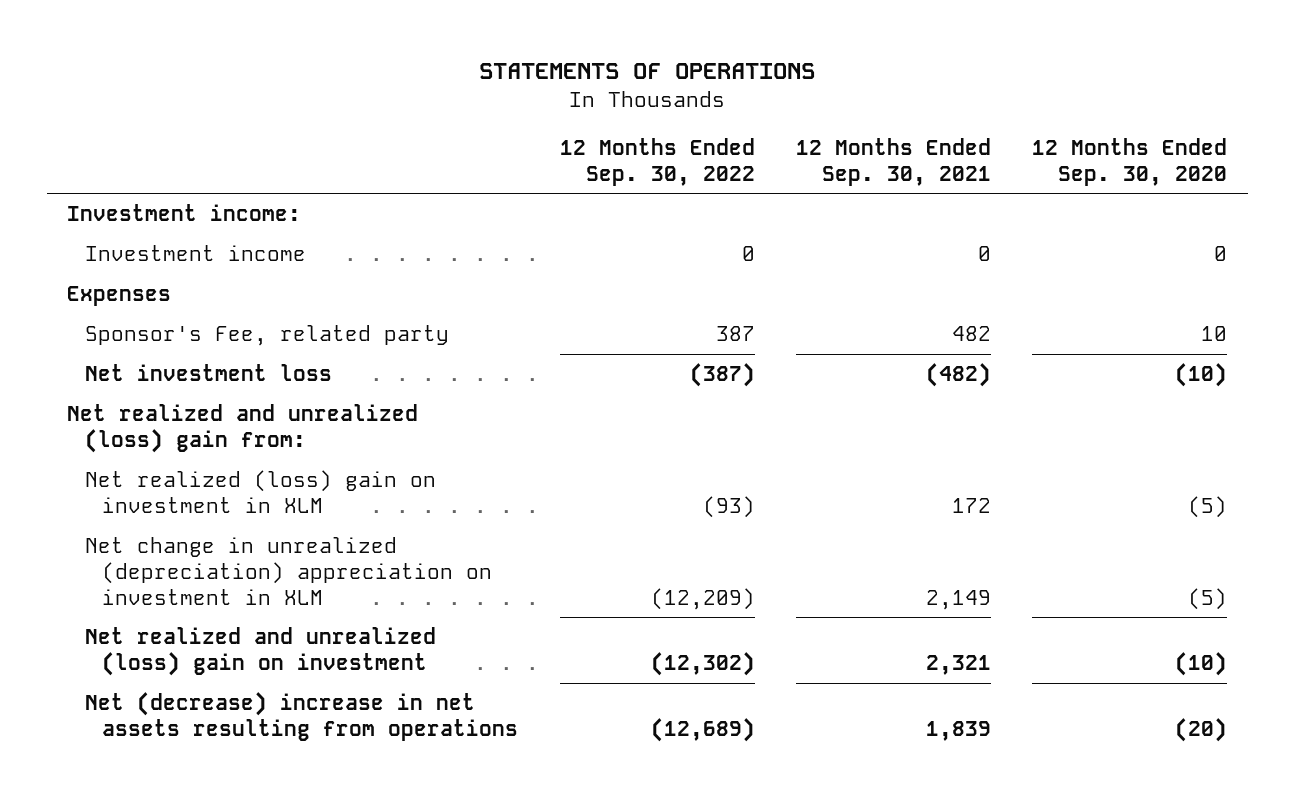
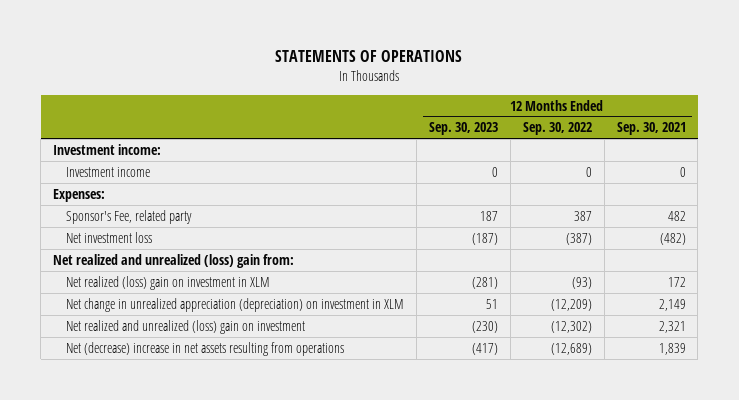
[1032,137,1228,186] 12 Months Ended Sep. 30, 2020 -> none
none -> [429,122,499,136] Sep. 30, 2023
[67,286,172,307] Expenses -> [53,188,106,202] Expenses:
[84,537,493,605] Net change in unrealized (depreciation) appreciation on investment in XLM -> [66,297,405,312] Net change in unrealized appreciation (depreciation) on investment in XLM

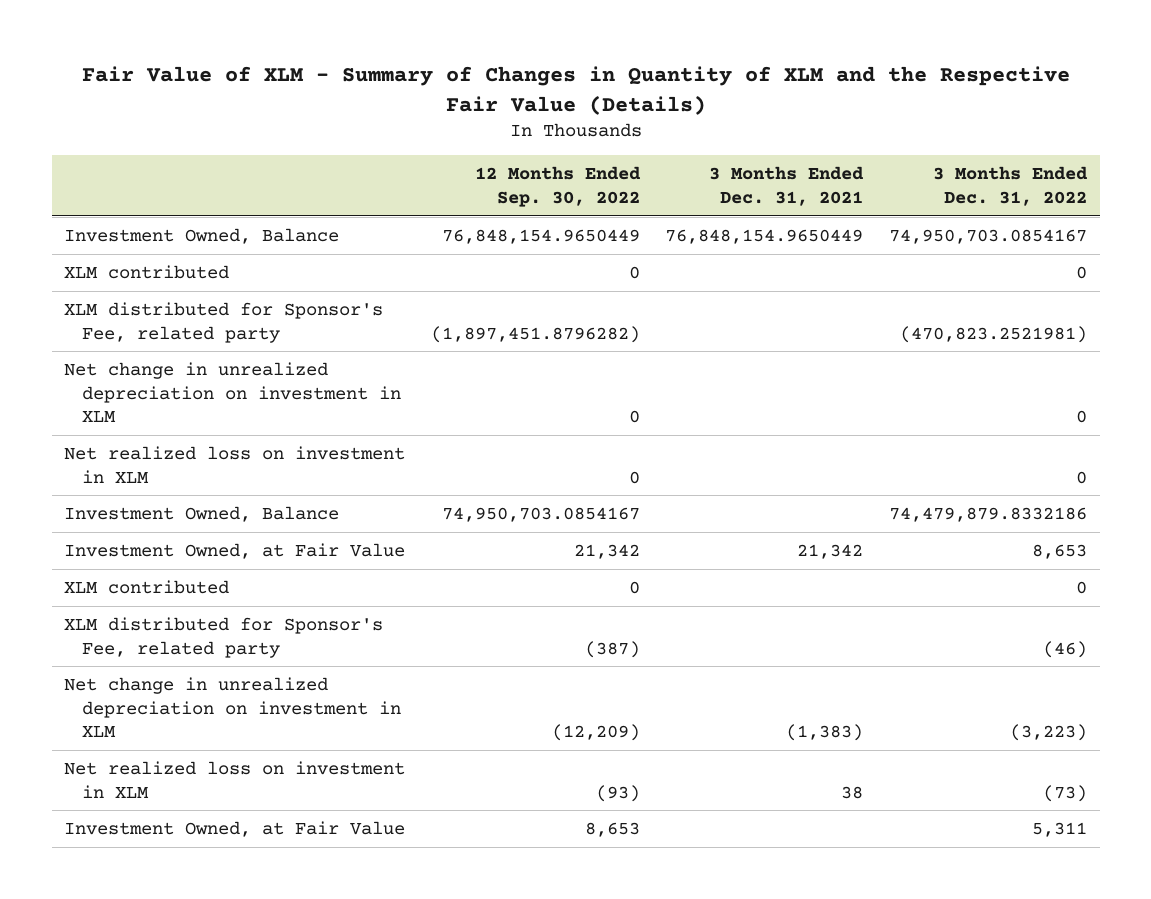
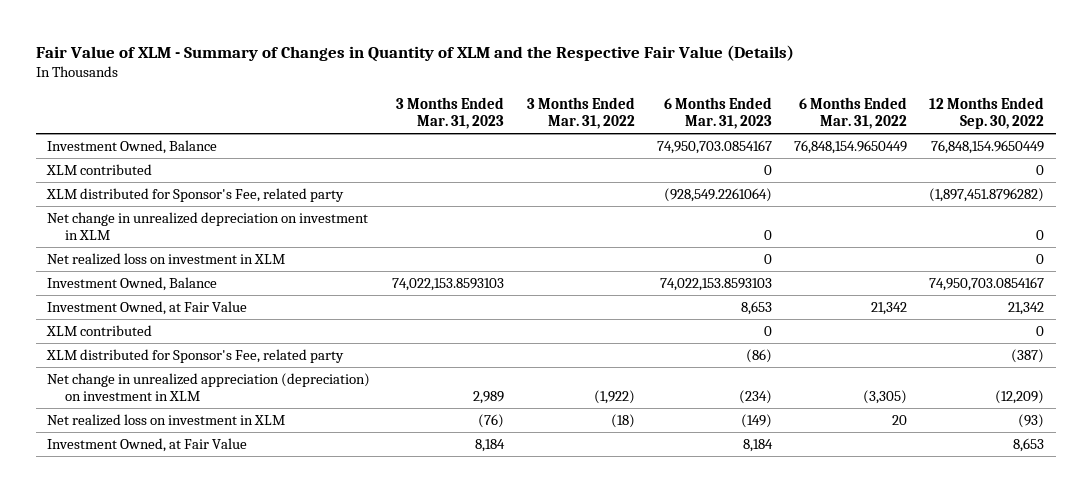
[709,166,865,206] 3 Months Ended Dec. 31, 2021 -> none
[932,166,1088,206] 3 Months Ended Dec. 31, 2022 -> none
none -> [396,96,505,129] 3 Months Ended Mar. 31, 2023
none -> [526,96,635,129] 3 Months Ended Mar. 31, 2022
none -> [663,96,772,129] 6 Months Ended Mar. 31, 2023
none -> [799,96,908,129] 6 Months Ended Mar. 31, 2022
[64,676,401,738] Net change in unrealized depreciation on investment in XLM -> [47,372,371,402] Net change in unrealized appreciation (depreciation) on investment in XLM

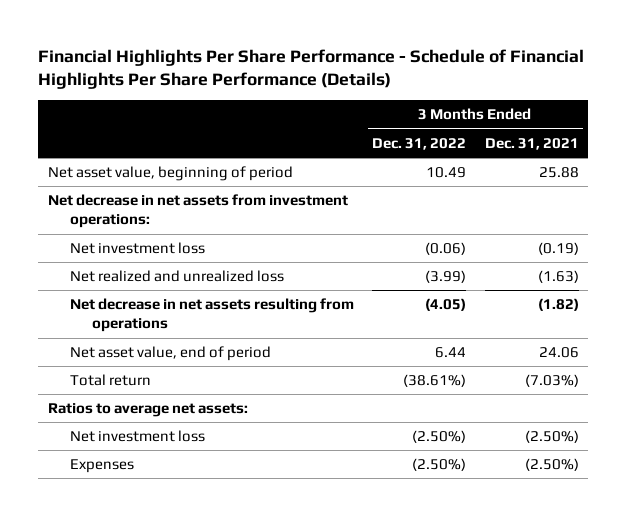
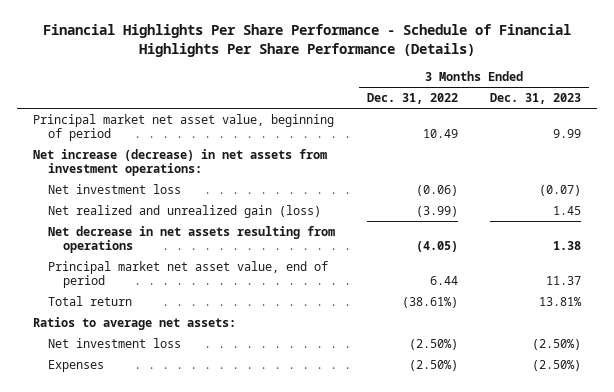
[484,137,579,150] Dec. 31, 2021 -> none
none -> [490,93,582,105] Dec. 31, 2023
[47,166,293,182] Net asset value, beginning of period -> [32,113,334,142] Principal market net asset value, beginning of period
[47,194,348,229] Net decrease in net assets from investment operations: -> [32,148,327,177] Net increase (decrease) in net assets from investment operations:
[69,270,284,283] Net realized and unrealized loss -> [47,204,321,218] Net realized and unrealized gain (loss)
[69,346,271,362] Net asset value, end of period -> [47,260,328,289] Principal market net asset value, end of period

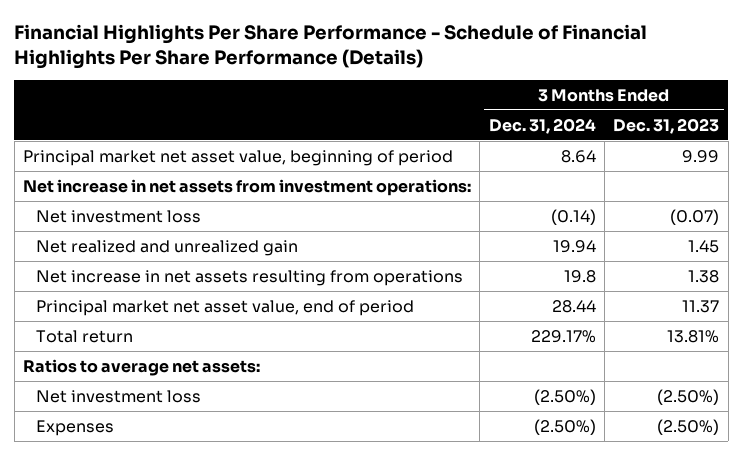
[367,93,459,105] Dec. 31, 2022 -> none
none -> [488,117,596,134] Dec. 31, 2024
[32,148,327,177] Net increase (decrease) in net assets from investment operations: -> [22,178,471,196] Net increase in net assets from investment operations:
[47,204,321,218] Net realized and unrealized gain (loss) -> [35,239,298,256] Net realized and unrealized gain
[47,225,335,254] Net decrease in net assets resulting from operations -> [35,269,463,286] Net increase in net assets resulting from operations

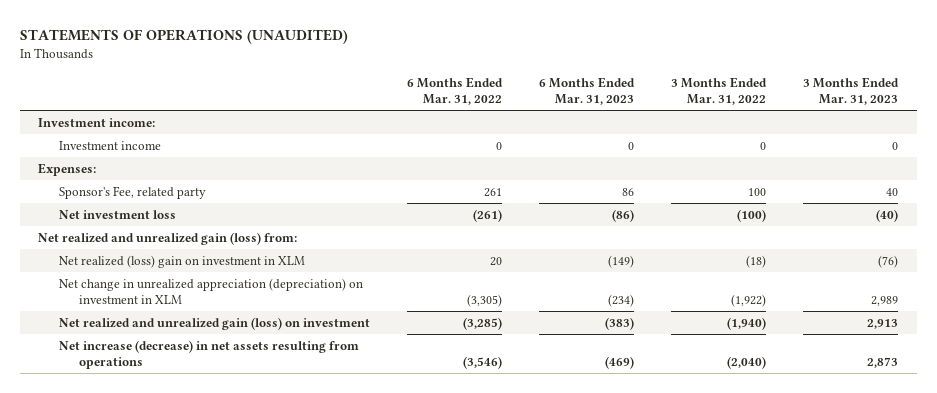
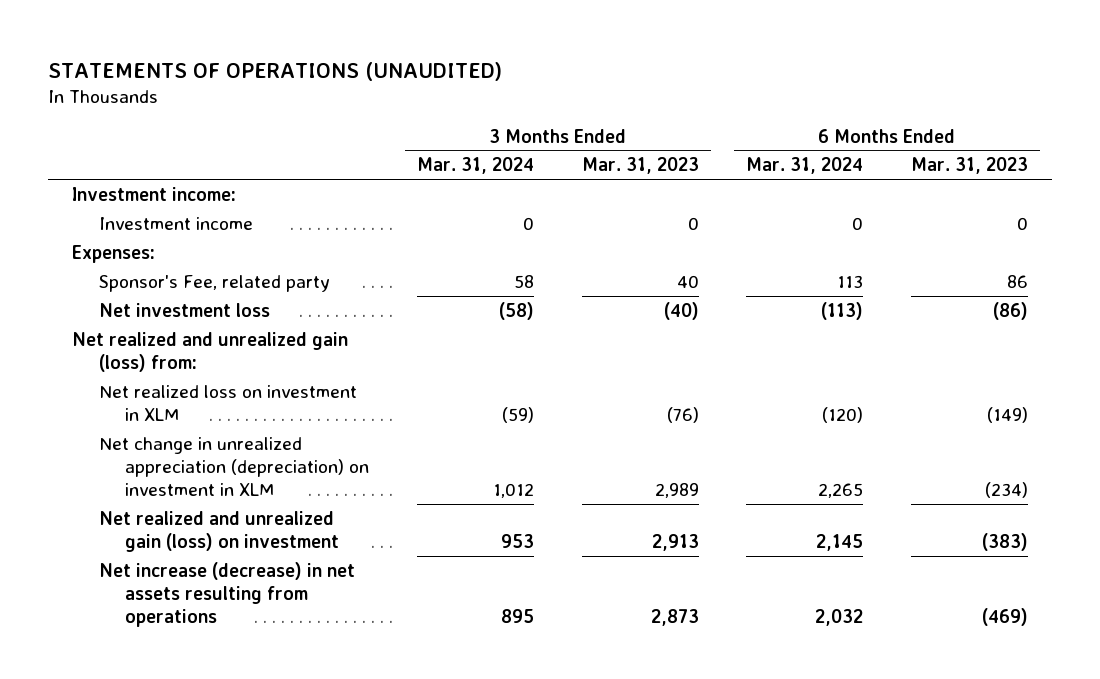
[406,76,503,105] 6 Months Ended Mar. 31, 2022 -> none
[671,76,768,105] 3 Months Ended Mar. 31, 2022 -> none
none -> [416,157,534,175] Mar. 31, 2024
none -> [746,157,864,175] Mar. 31, 2024
[58,254,305,268] Net realized (loss) gain on investment in XLM -> [98,384,357,422] Net realized loss on investment in XLM

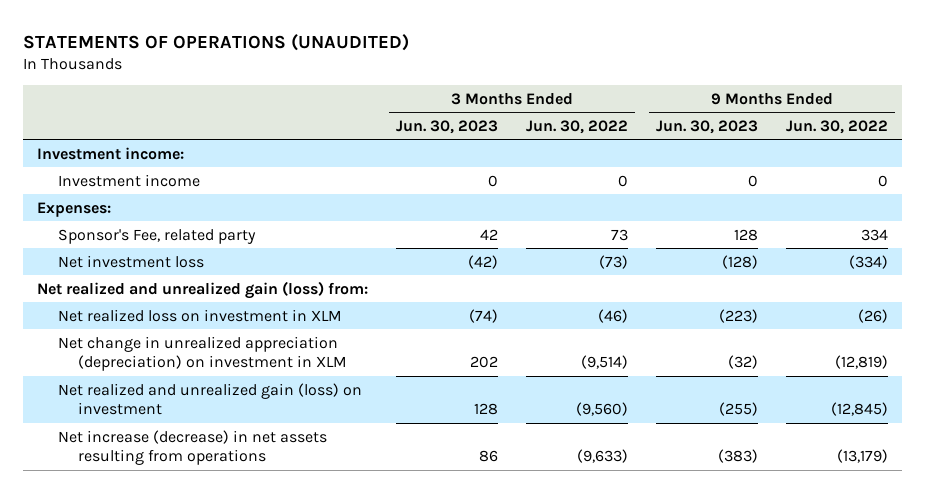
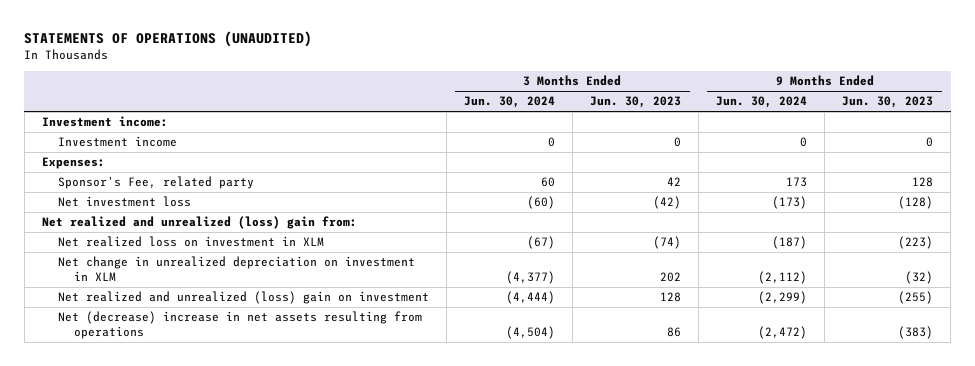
[526,119,629,134] Jun. 30, 2022 -> none
[786,119,889,134] Jun. 30, 2022 -> none
none -> [463,96,555,109] Jun. 30, 2024
none -> [716,96,808,109] Jun. 30, 2024
[36,280,368,299] Net realized and unrealized gain (loss) from: -> [41,216,357,230] Net realized and unrealized (loss) gain from:
[57,335,348,372] Net change in unrealized appreciation (depreciation) on investment in XLM -> [57,256,415,282] Net change in unrealized depreciation on investment in XLM
[57,382,362,416] Net realized and unrealized gain (loss) on investment -> [57,291,429,305] Net realized and unrealized (loss) gain on investment
[57,429,327,466] Net increase (decrease) in net assets resulting from operations -> [57,311,422,340] Net (decrease) increase in net assets resulting from operations

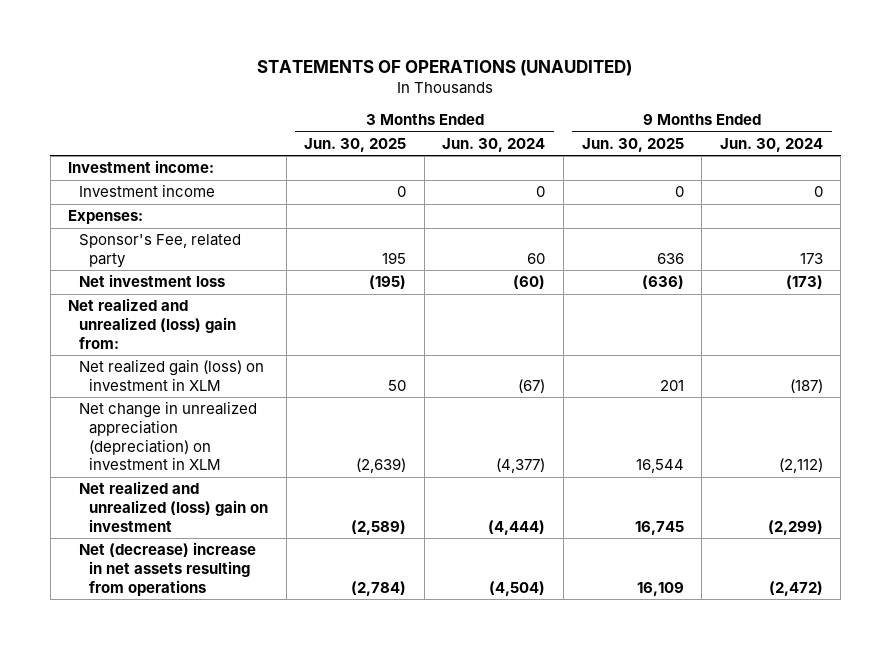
[590,96,682,109] Jun. 30, 2023 -> none
[842,96,934,109] Jun. 30, 2023 -> none
none -> [304,137,407,152] Jun. 30, 2025
none -> [581,137,684,152] Jun. 30, 2025
[57,236,324,248] Net realized loss on investment in XLM -> [78,359,264,391] Net realized gain (loss) on investment in XLM
[57,256,415,282] Net change in unrealized depreciation on investment in XLM -> [78,401,257,471] Net change in unrealized appreciation (depreciation) on investment in XLM

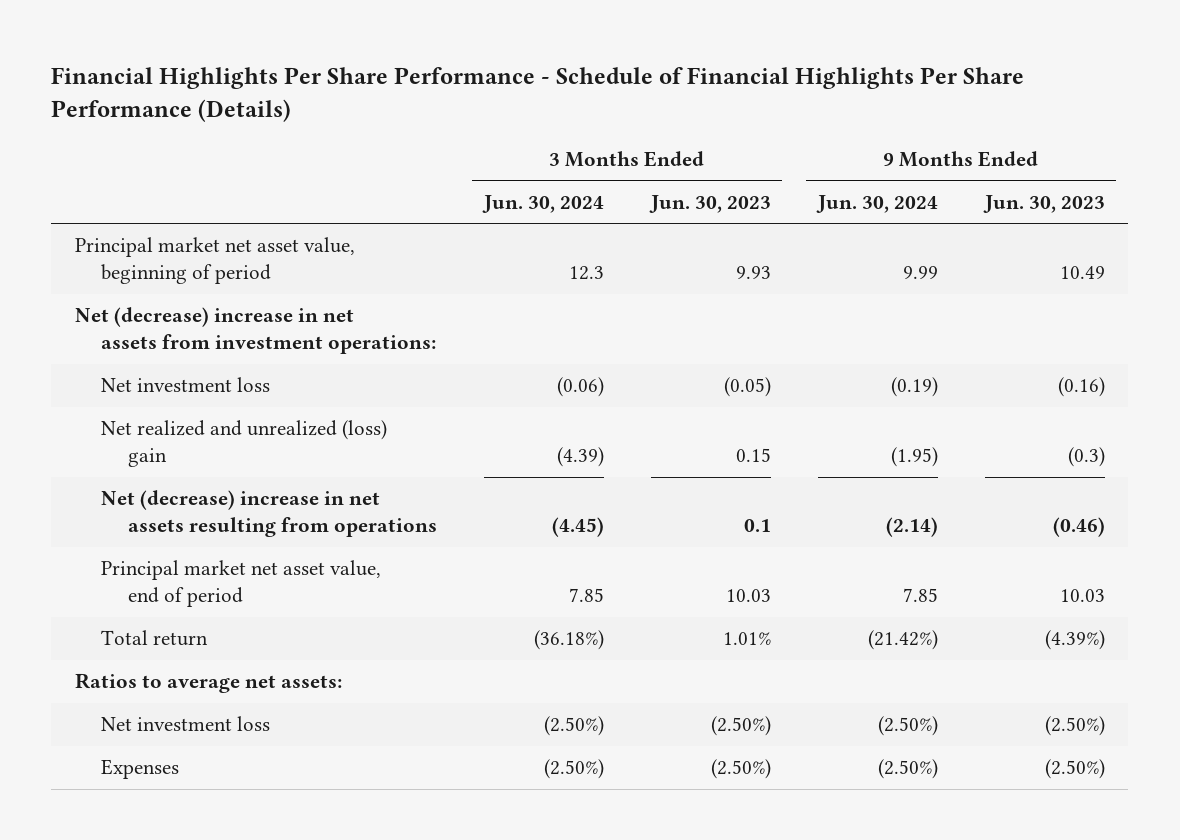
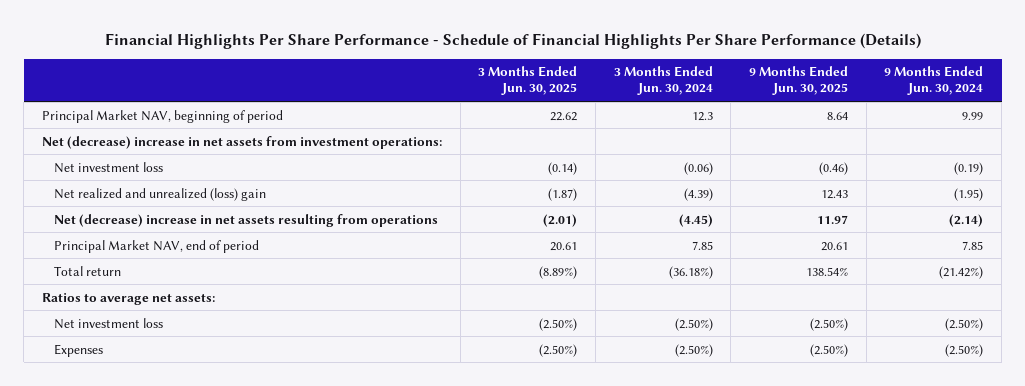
[648,194,771,213] Jun. 30, 2023 -> none
[982,194,1105,213] Jun. 30, 2023 -> none
none -> [478,66,578,96] 3 Months Ended Jun. 30, 2025
none -> [749,66,849,96] 9 Months Ended Jun. 30, 2025
[74,237,355,285] Principal market net asset value, beginning of period -> [41,109,283,123] Principal Market NAV, beginning of period
[101,560,382,608] Principal market net asset value, end of period -> [53,239,259,253] Principal Market NAV, end of period

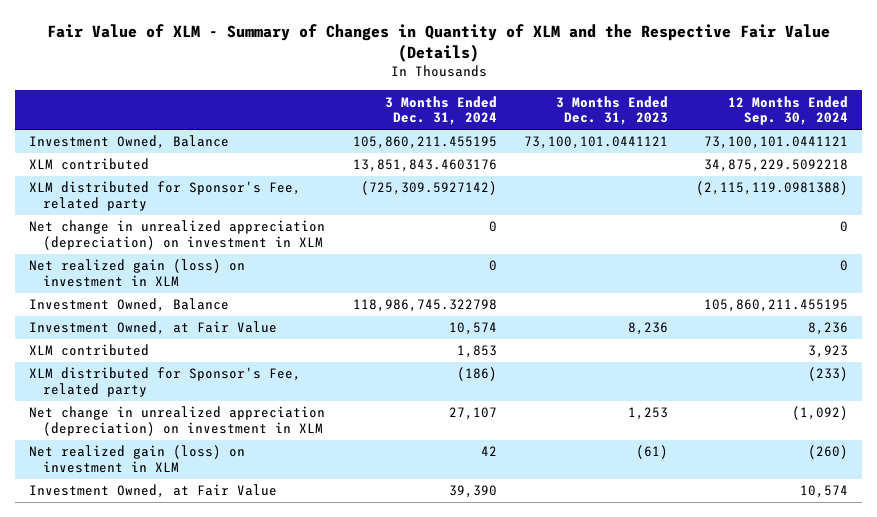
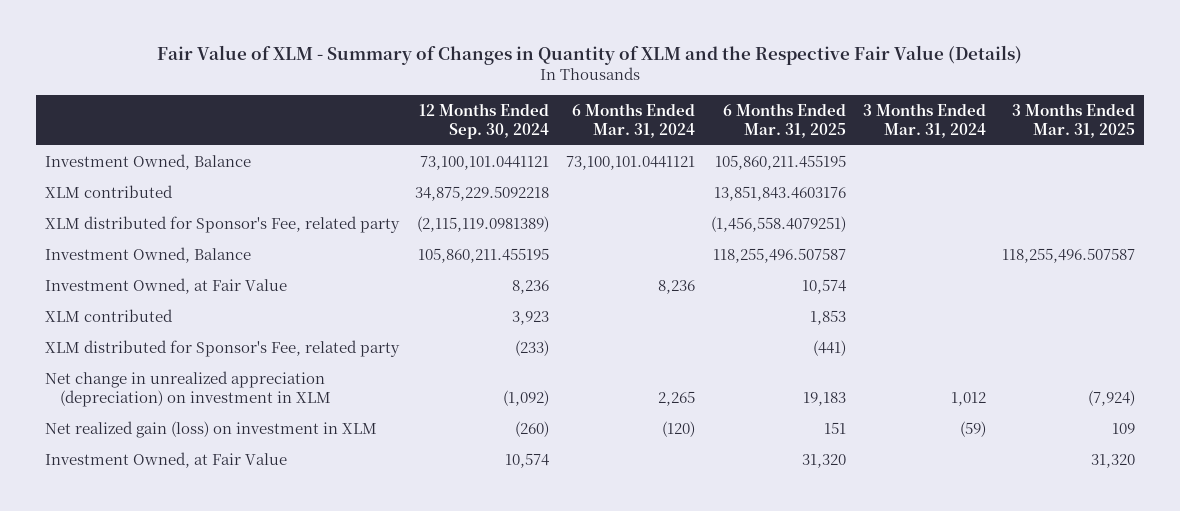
[384,95,497,126] 3 Months Ended Dec. 31, 2024 -> none
[556,95,669,126] 3 Months Ended Dec. 31, 2023 -> none
none -> [571,102,695,138] 6 Months Ended Mar. 31, 2024
none -> [723,102,847,138] 6 Months Ended Mar. 31, 2025
none -> [862,102,986,138] 3 Months Ended Mar. 31, 2024
none -> [1012,102,1136,138] 3 Months Ended Mar. 31, 2025
[29,220,326,251] Net change in unrealized appreciation (depreciation) on investment in XLM -> none
[29,259,246,288] Net realized gain (loss) on investment in XLM -> none
[695,181,848,196] (2,115,119.0981388) -> [417,215,550,232] (2,115,119.0981389)

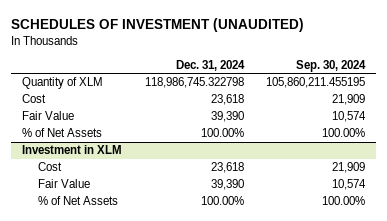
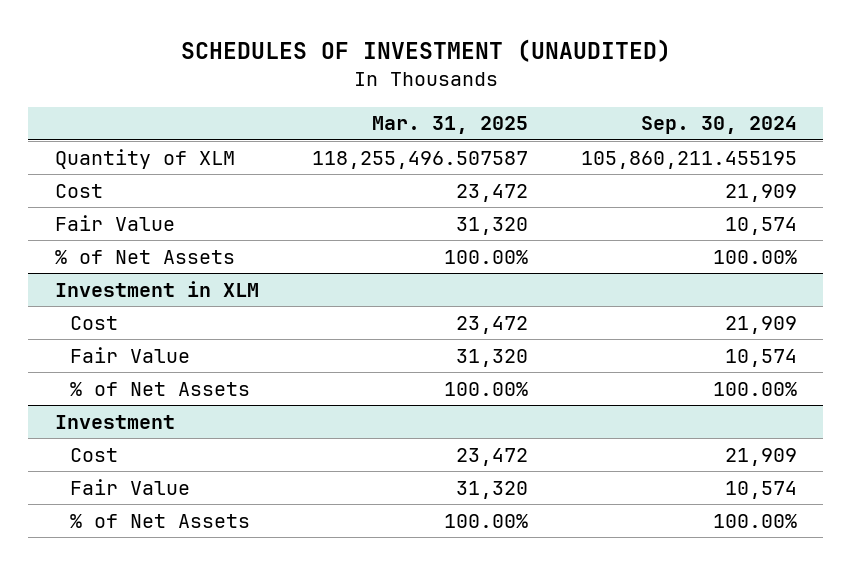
[175,60,245,72] Dec. 31, 2024 -> none
none -> [371,116,528,135] Mar. 31, 2025
none -> [54,414,175,429] Investment
none -> [69,447,118,462] Cost
none -> [69,478,190,495] Fair Value
none -> [69,513,250,528] % of Net Assets

